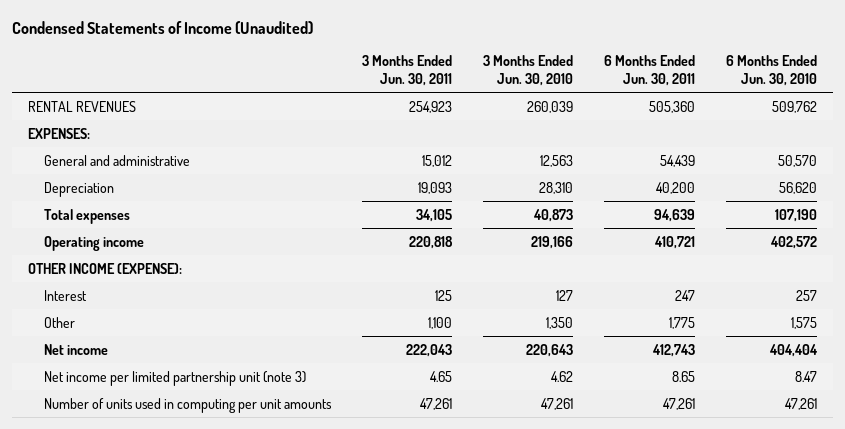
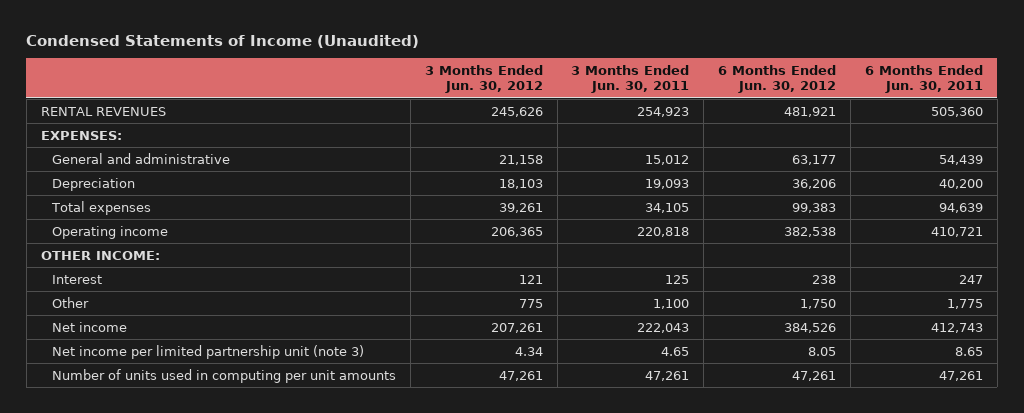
[482,54,573,86] 3 Months Ended Jun. 30, 2010 -> none
[726,54,818,86] 6 Months Ended Jun. 30, 2010 -> none
none -> [424,64,543,94] 3 Months Ended Jun. 30, 2012
none -> [718,64,837,94] 6 Months Ended Jun. 30, 2012
[27,262,182,274] OTHER INCOME (EXPENSE): -> [40,250,160,260] OTHER INCOME:

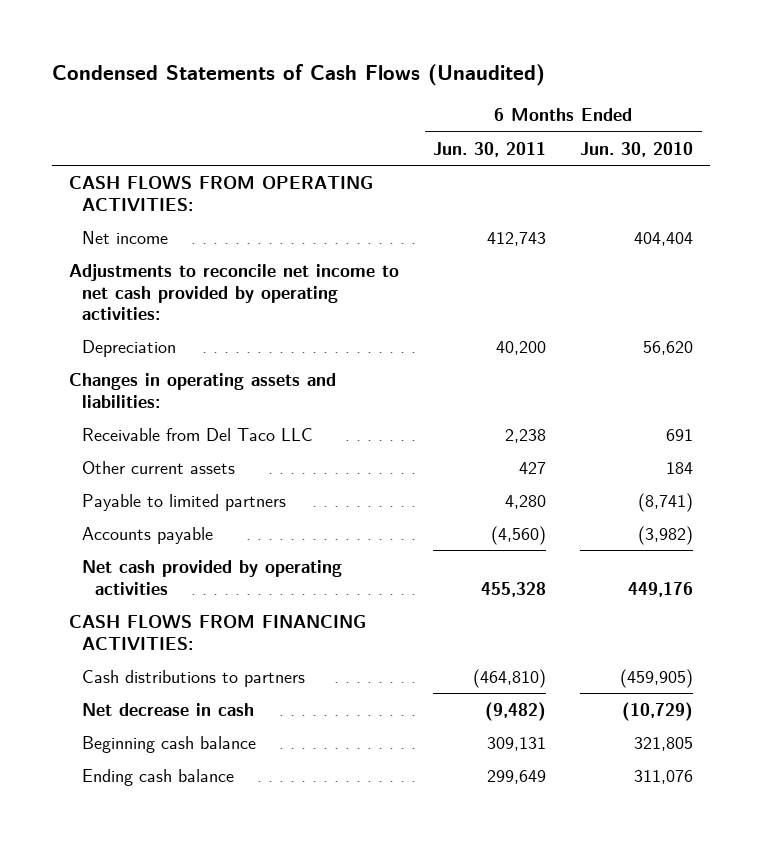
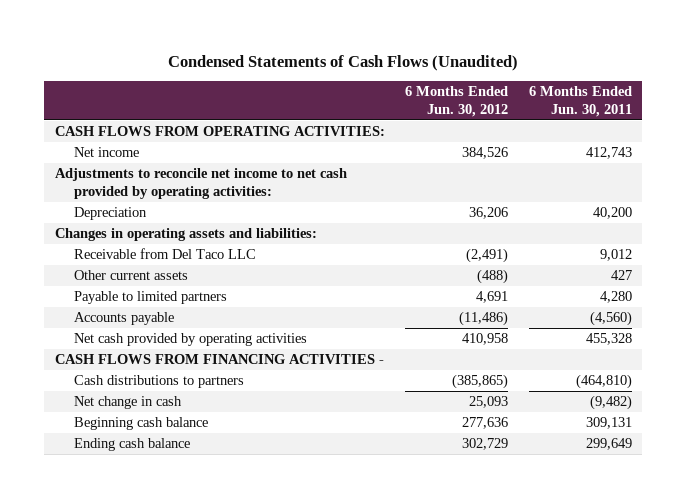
[580,141,694,157] Jun. 30, 2010 -> none
none -> [405,86,509,117] 6 Months Ended Jun. 30, 2012
[505,428,547,443] 2,238 -> [599,249,632,262] 9,012
[69,614,367,650] CASH FLOWS FROM FINANCING ACTIVITIES: -> [54,354,384,365] CASH FLOWS FROM FINANCING ACTIVITIES -
[82,702,255,716] Net decrease in cash -> [73,396,182,410] Net change in cash

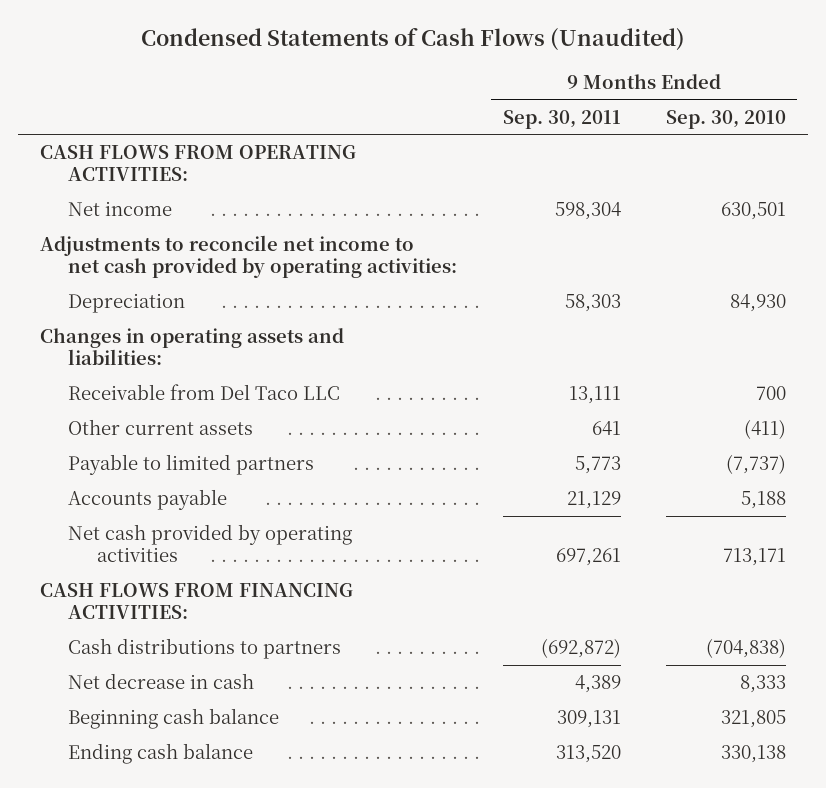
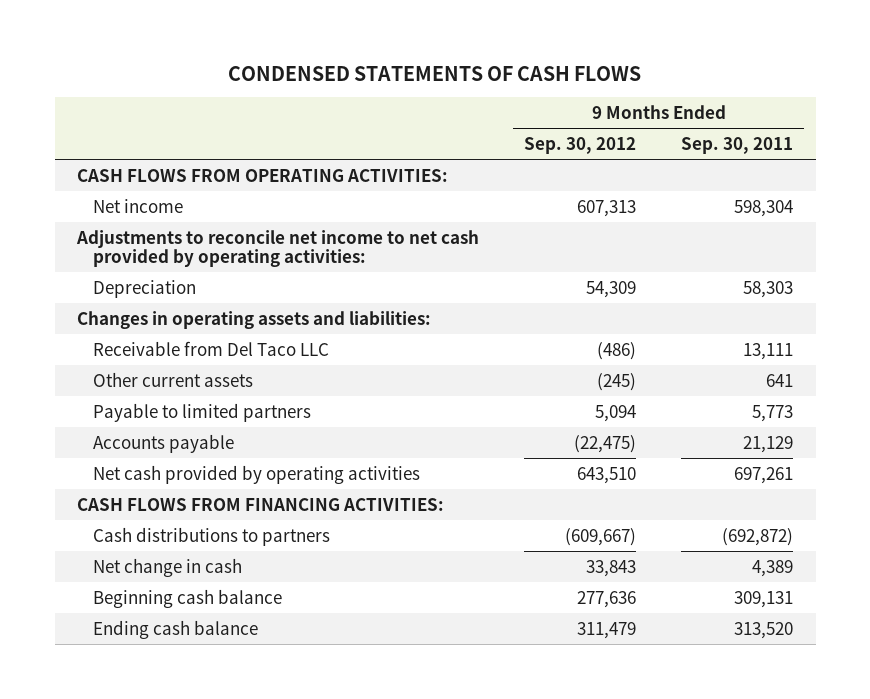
[141,28,686,52] Condensed Statements of Cash Flows (Unaudited) -> [228,65,642,81] CONDENSED STATEMENTS OF CASH FLOWS
[665,109,786,129] Sep. 30, 2010 -> none
none -> [524,136,637,154] Sep. 30, 2012
[68,673,255,690] Net decrease in cash -> [93,557,243,577] Net change in cash

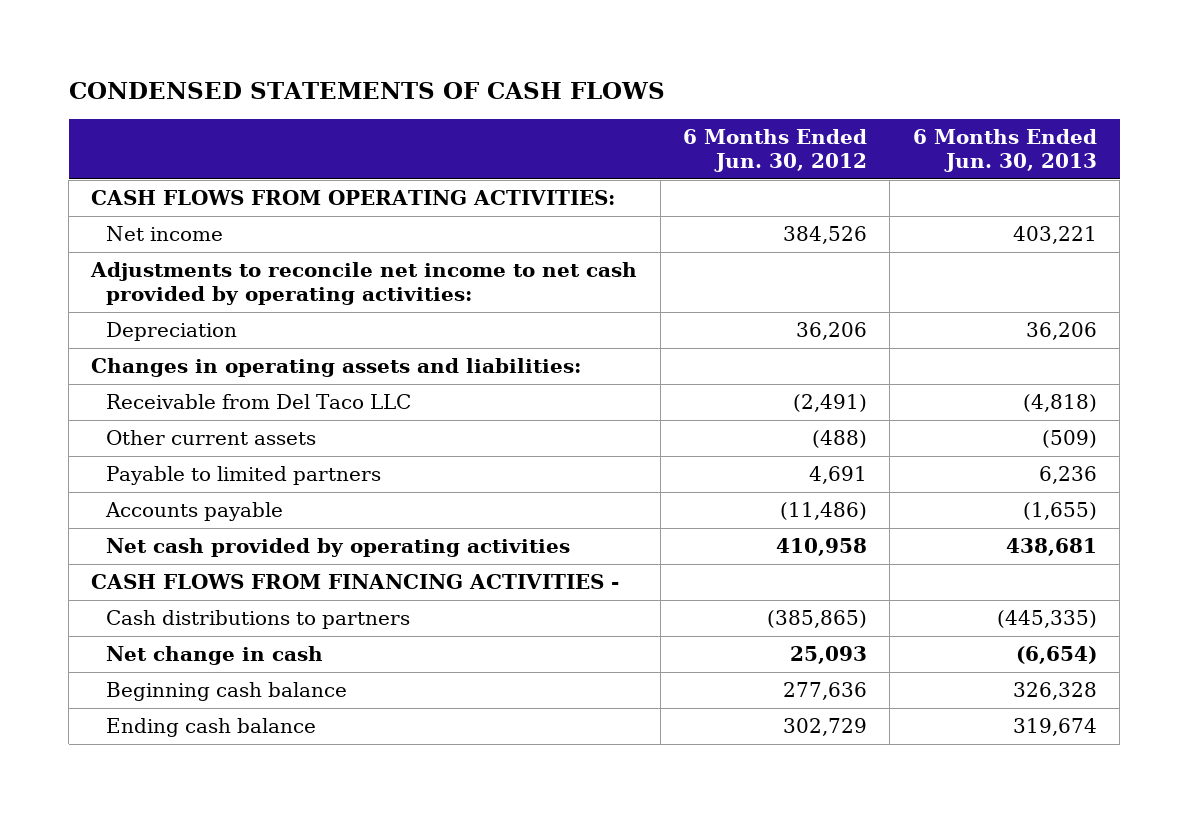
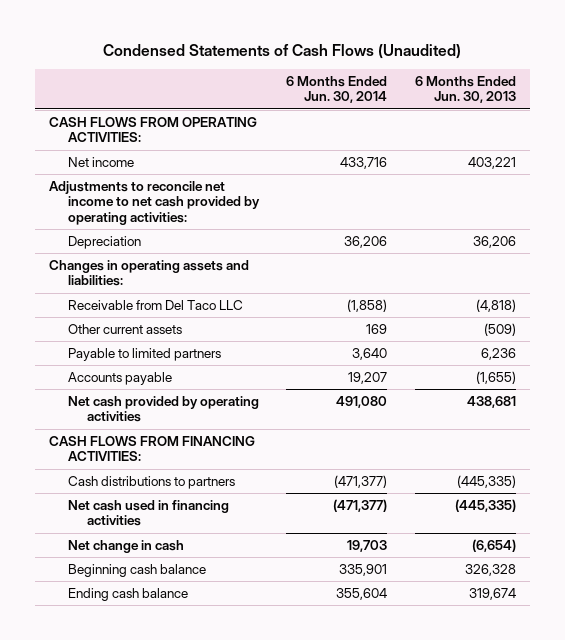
[68,81,665,99] CONDENSED STATEMENTS OF CASH FLOWS -> [103,43,462,59] Condensed Statements of Cash Flows (Unaudited)
[683,128,868,172] 6 Months Ended Jun. 30, 2012 -> none
none -> [286,76,388,104] 6 Months Ended Jun. 30, 2014
[91,574,620,590] CASH FLOWS FROM FINANCING ACTIVITIES - -> [48,435,255,462] CASH FLOWS FROM FINANCING ACTIVITIES:
none -> [67,499,229,527] Net cash used in financing activities

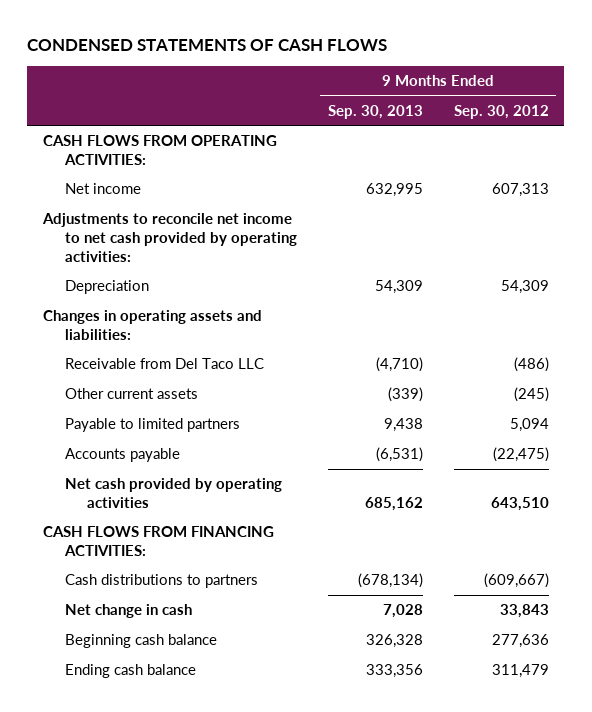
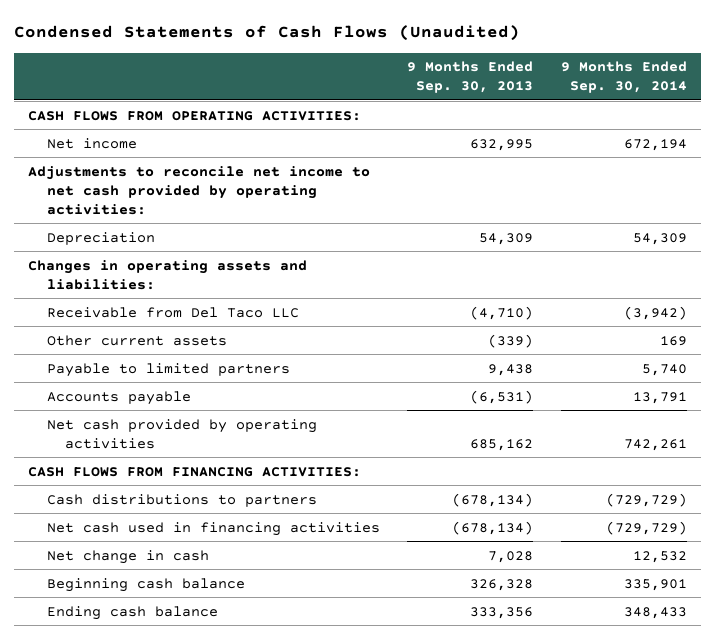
[27,38,388,51] CONDENSED STATEMENTS OF CASH FLOWS -> [14,25,521,42] Condensed Statements of Cash Flows (Unaudited)
[453,104,549,119] Sep. 30, 2012 -> none
none -> [560,61,687,94] 9 Months Ended Sep. 30, 2014
none -> [46,521,380,536] Net cash used in financing activities

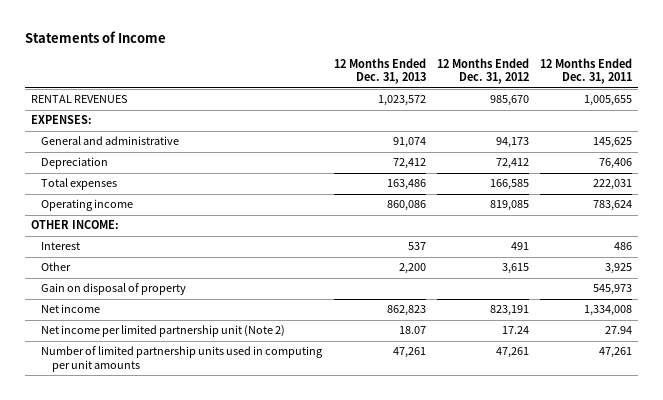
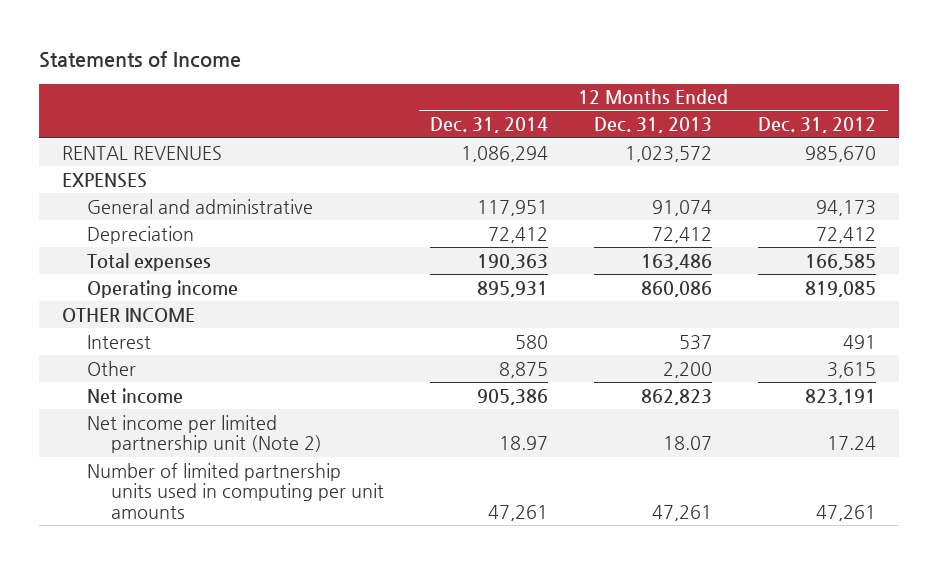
[540,58,633,85] 12 Months Ended Dec. 31, 2011 -> none
none -> [430,117,549,134] Dec. 31, 2014
[30,115,92,125] EXPENSES: -> [61,172,147,188] EXPENSES
[30,220,119,230] OTHER INCOME: -> [61,307,195,322] OTHER INCOME
[41,283,187,296] Gain on disposal of property -> none

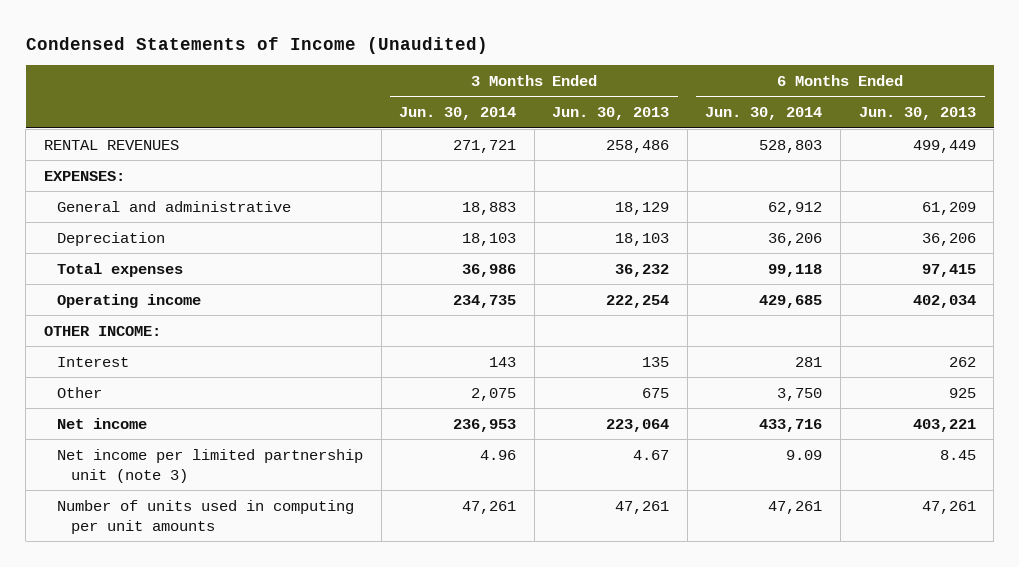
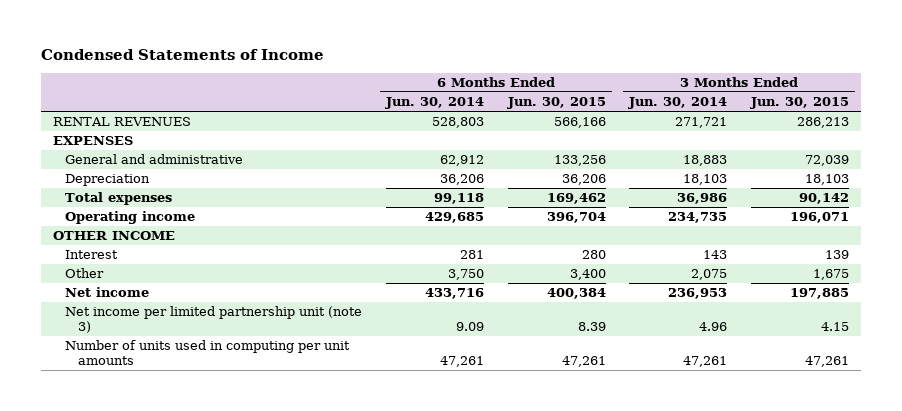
[25,36,488,54] Condensed Statements of Income (Unaudited) -> [40,49,324,61] Condensed Statements of Income
[552,107,670,121] Jun. 30, 2013 -> none
[858,107,976,121] Jun. 30, 2013 -> none
none -> [506,96,606,109] Jun. 30, 2015
none -> [750,96,850,109] Jun. 30, 2015
[43,170,125,181] EXPENSES: -> [52,136,133,146] EXPENSES
[43,325,161,336] OTHER INCOME: -> [52,231,175,241] OTHER INCOME

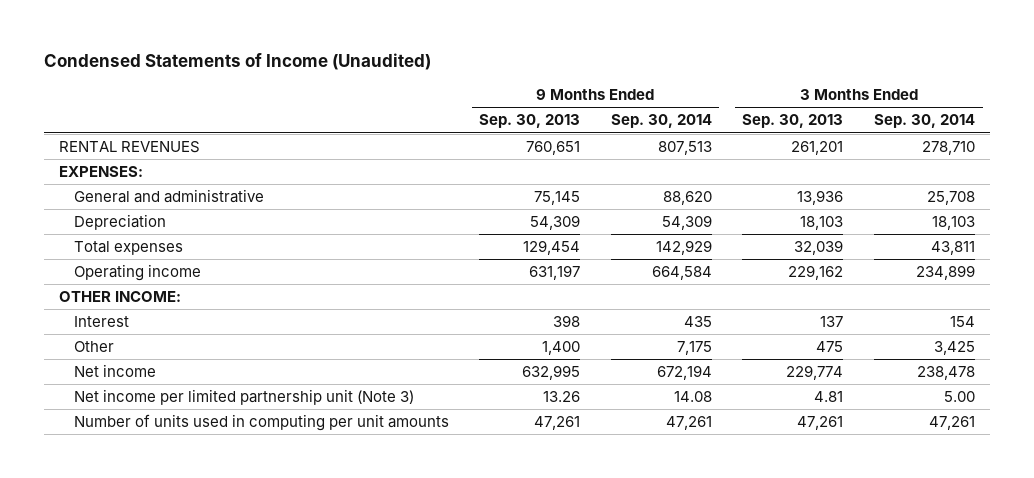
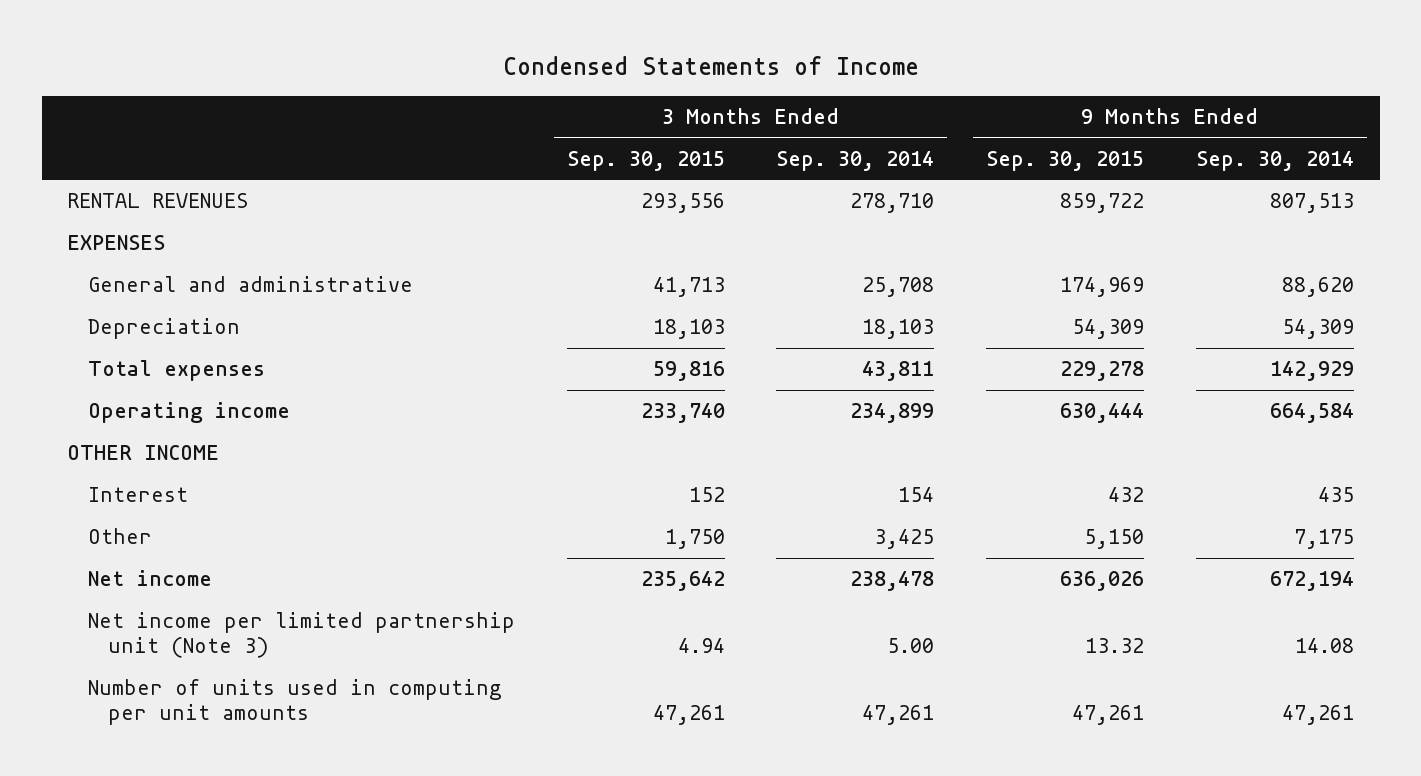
[43,52,431,70] Condensed Statements of Income (Unaudited) -> [502,55,919,75] Condensed Statements of Income
[479,114,581,129] Sep. 30, 2013 -> none
[742,114,844,129] Sep. 30, 2013 -> none
none -> [566,151,725,172] Sep. 30, 2015
none -> [986,151,1145,172] Sep. 30, 2015
[59,166,144,178] EXPENSES: -> [67,235,166,251] EXPENSES
[59,291,182,303] OTHER INCOME: -> [67,445,220,461] OTHER INCOME

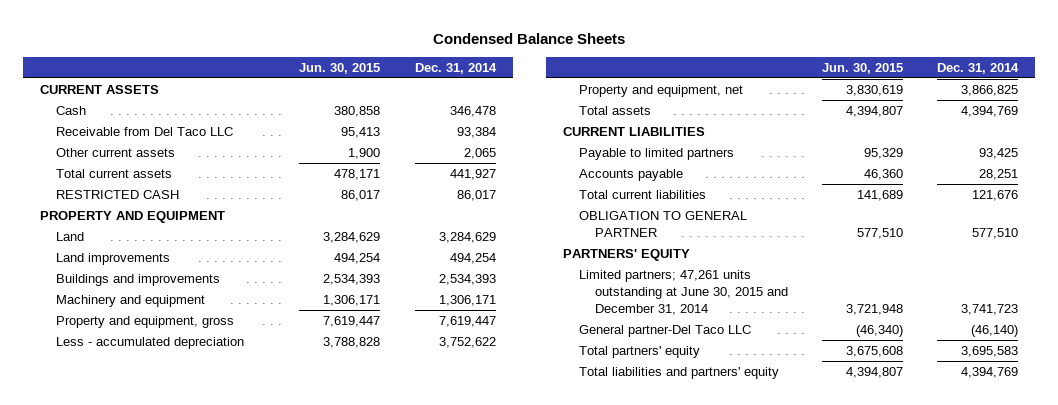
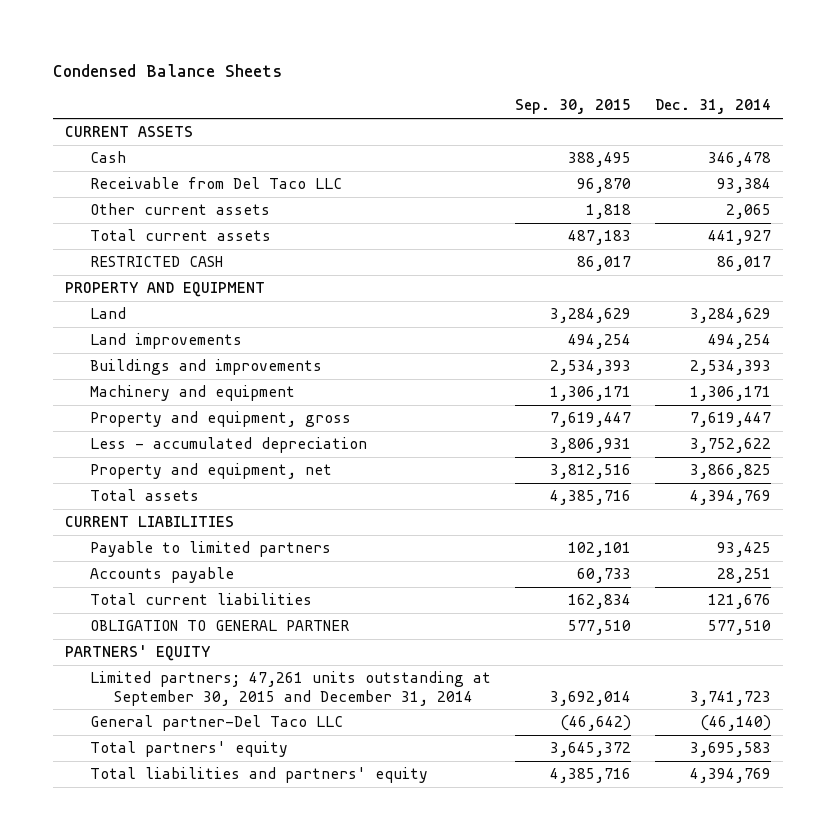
[299,62,381,74] Jun. 30, 2015 -> none
none -> [515,99,632,115] Sep. 30, 2015
[578,270,788,316] Limited partners; 47,261 units outstanding at June 30, 2015 and December 31, 2014 -> [89,671,491,706] Limited partners; 47,261 units outstanding at September 30, 2015 and December 31, 2014

